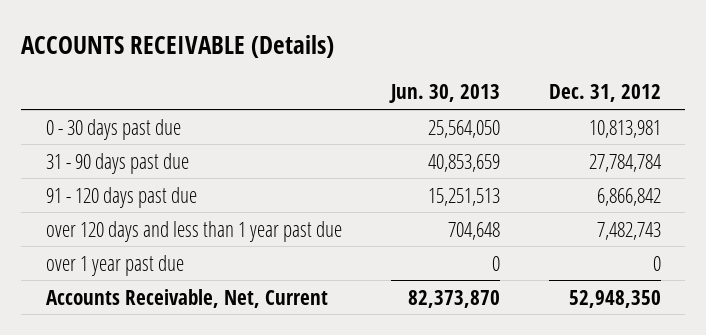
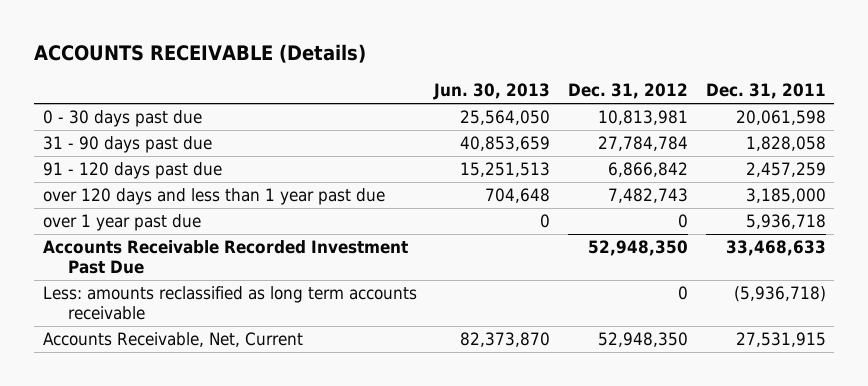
none -> [705,83,826,100] Dec. 31, 2011
none -> [42,240,408,274] Accounts Receivable Recorded Investment Past Due
none -> [42,286,417,320] Less: amounts reclassified as long term accounts receivable

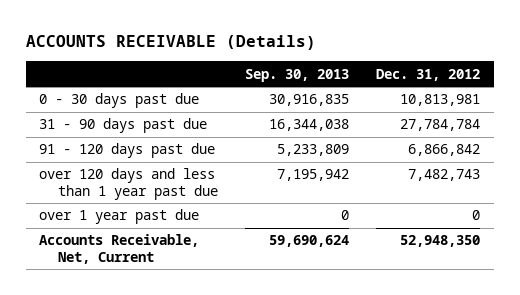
[433,83,551,101] Jun. 30, 2013 -> none
[705,83,826,100] Dec. 31, 2011 -> none
none -> [245,68,350,82] Sep. 30, 2013
[42,240,408,274] Accounts Receivable Recorded Investment Past Due -> none
[42,286,417,320] Less: amounts reclassified as long term accounts receivable -> none

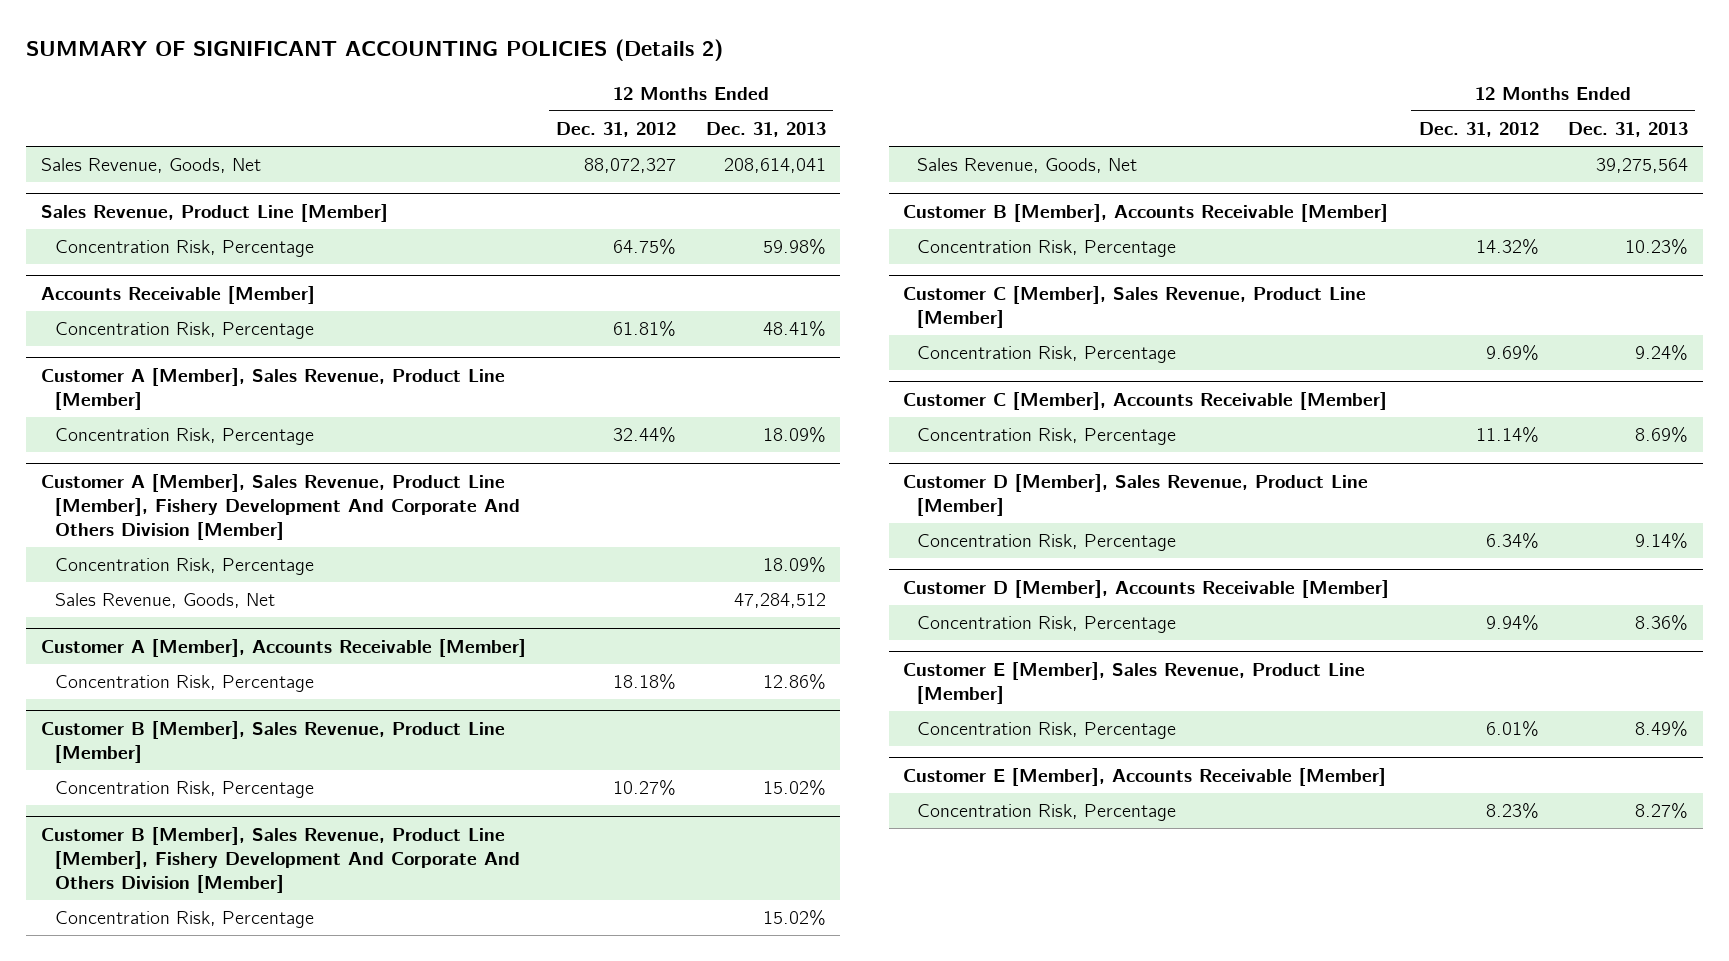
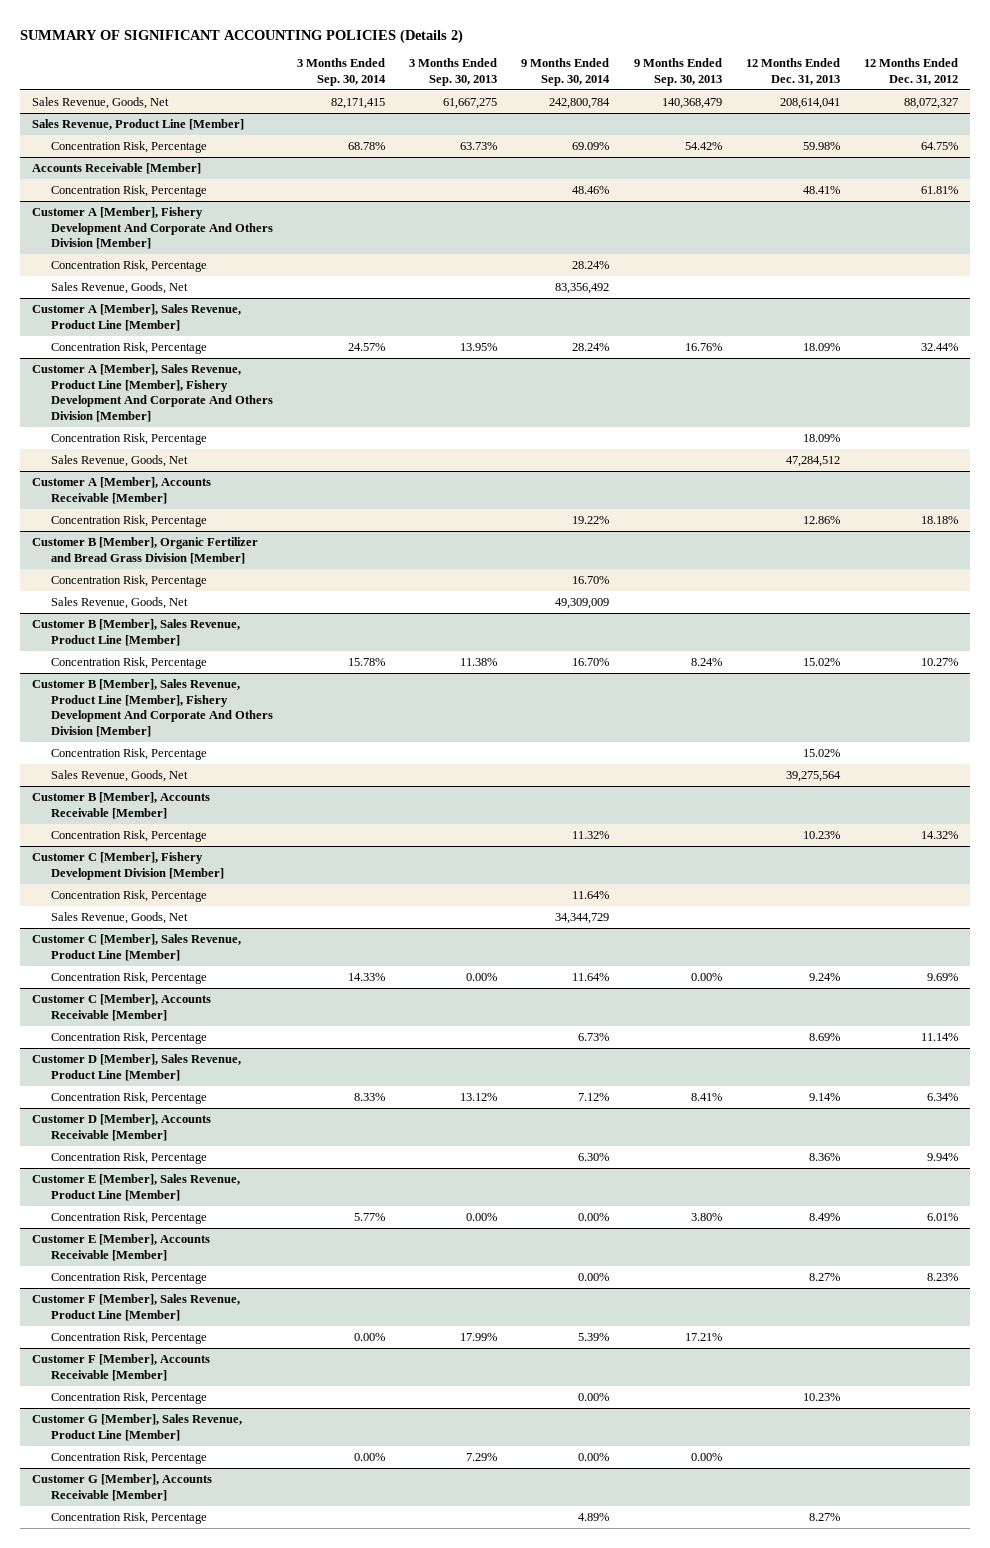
none -> [297,58,387,86] 3 Months Ended Sep. 30, 2014
none -> [409,58,498,86] 3 Months Ended Sep. 30, 2013
none -> [521,58,611,86] 9 Months Ended Sep. 30, 2014
none -> [633,58,722,86] 9 Months Ended Sep. 30, 2013
none -> [32,207,273,250] Customer A [Member], Fishery Development And Corporate And Others Division [Member]
none -> [50,260,207,273] Concentration Risk, Percentage
none -> [50,282,188,295] Sales Revenue, Goods, Net
none -> [32,537,259,564] Customer B [Member], Organic Fertilizer and Bread Grass Division [Member]
none -> [50,575,207,588] Concentration Risk, Percentage
none -> [50,597,188,610] Sales Revenue, Goods, Net
none -> [32,852,224,880] Customer C [Member], Fishery Development Division [Member]
none -> [50,890,207,903] Concentration Risk, Percentage
none -> [50,912,188,925] Sales Revenue, Goods, Net
none -> [32,1294,241,1321] Customer F [Member], Sales Revenue, Product Line [Member]
none -> [50,1332,207,1345] Concentration Risk, Percentage
none -> [32,1354,211,1381] Customer F [Member], Accounts Receivable [Member]
none -> [50,1392,207,1405] Concentration Risk, Percentage
none -> [32,1414,243,1441] Customer G [Member], Sales Revenue, Product Line [Member]
none -> [50,1452,207,1465] Concentration Risk, Percentage
none -> [32,1474,213,1501] Customer G [Member], Accounts Receivable [Member]
none -> [50,1512,207,1525] Concentration Risk, Percentage

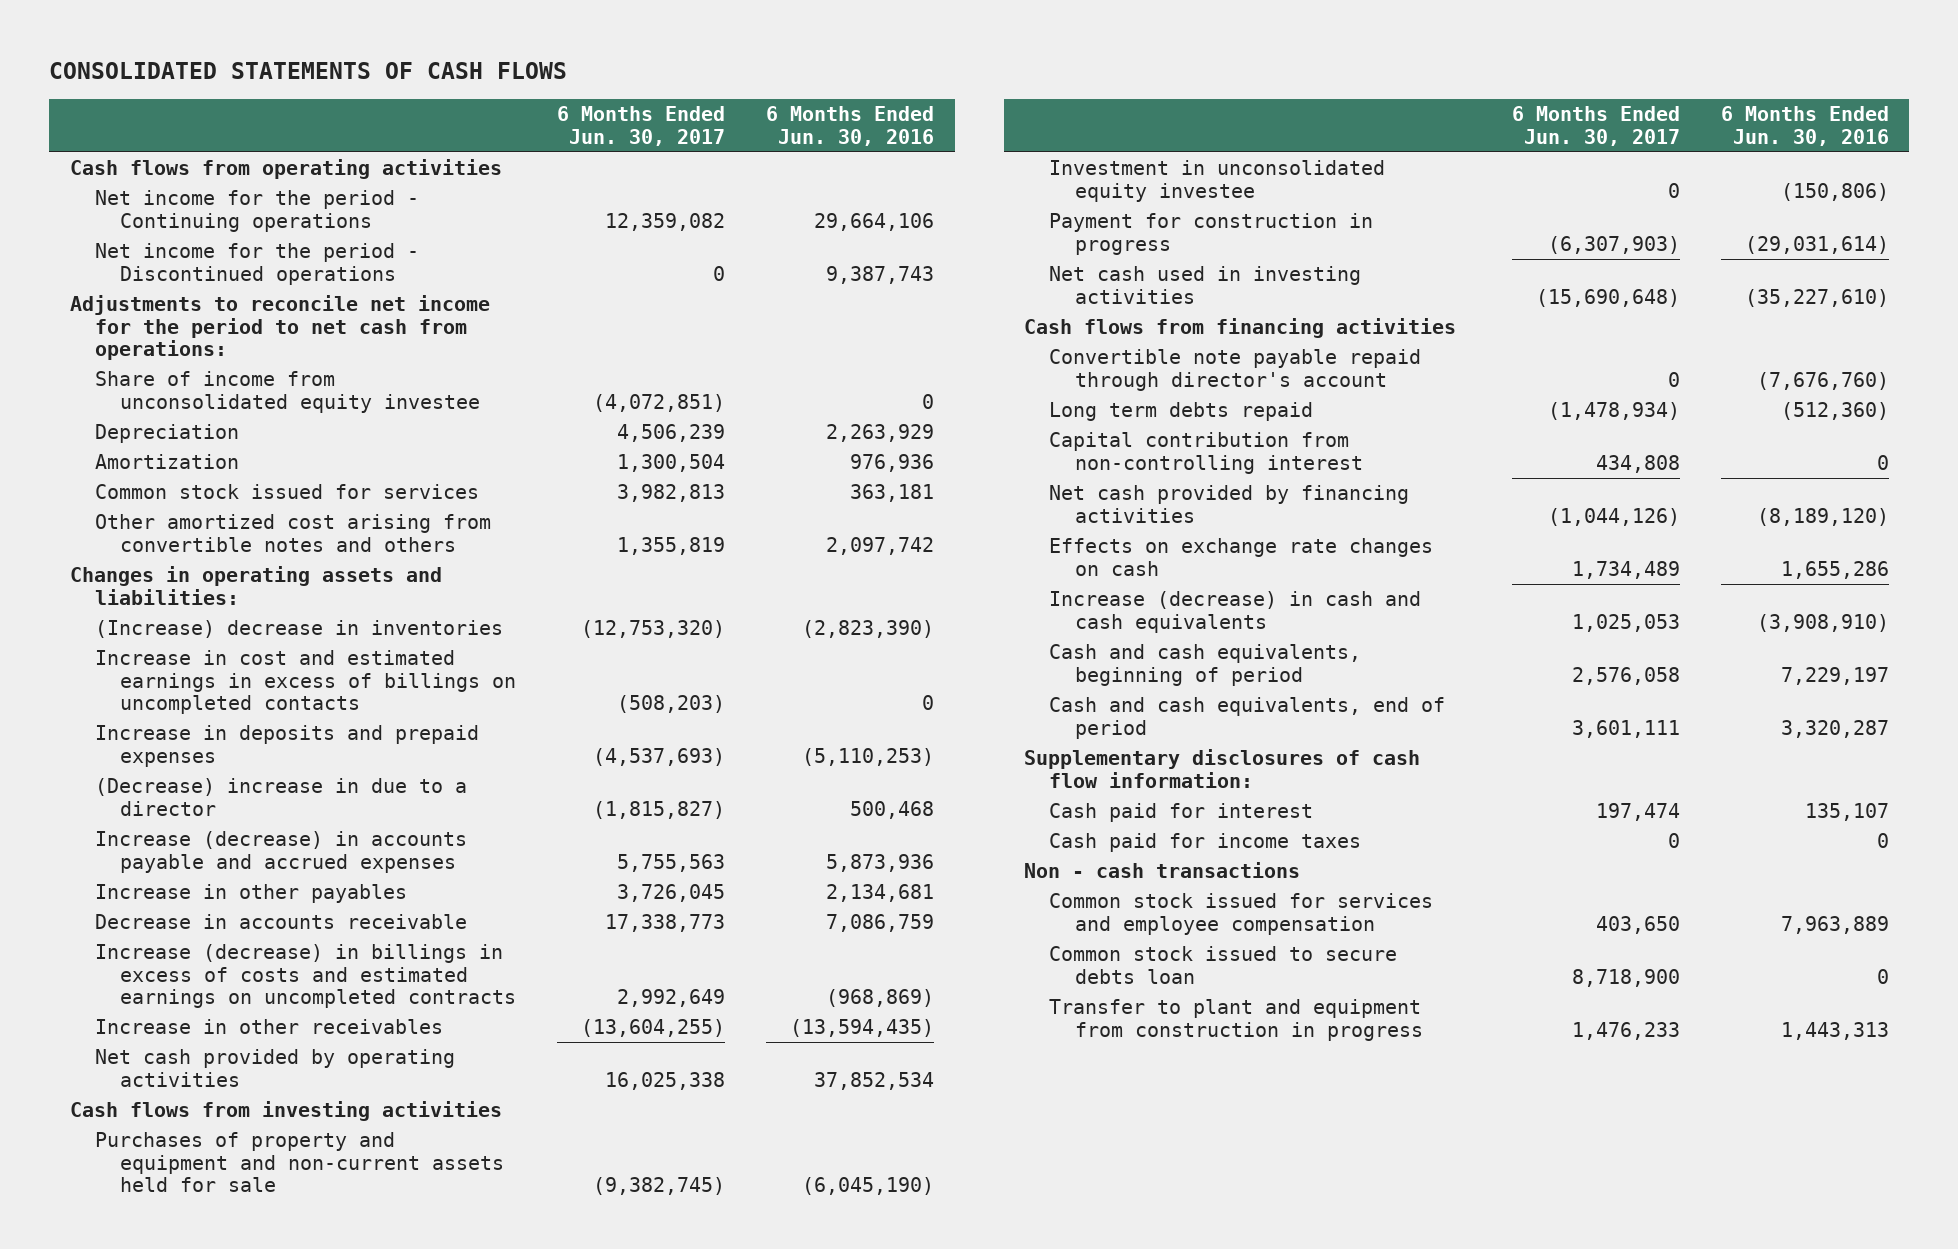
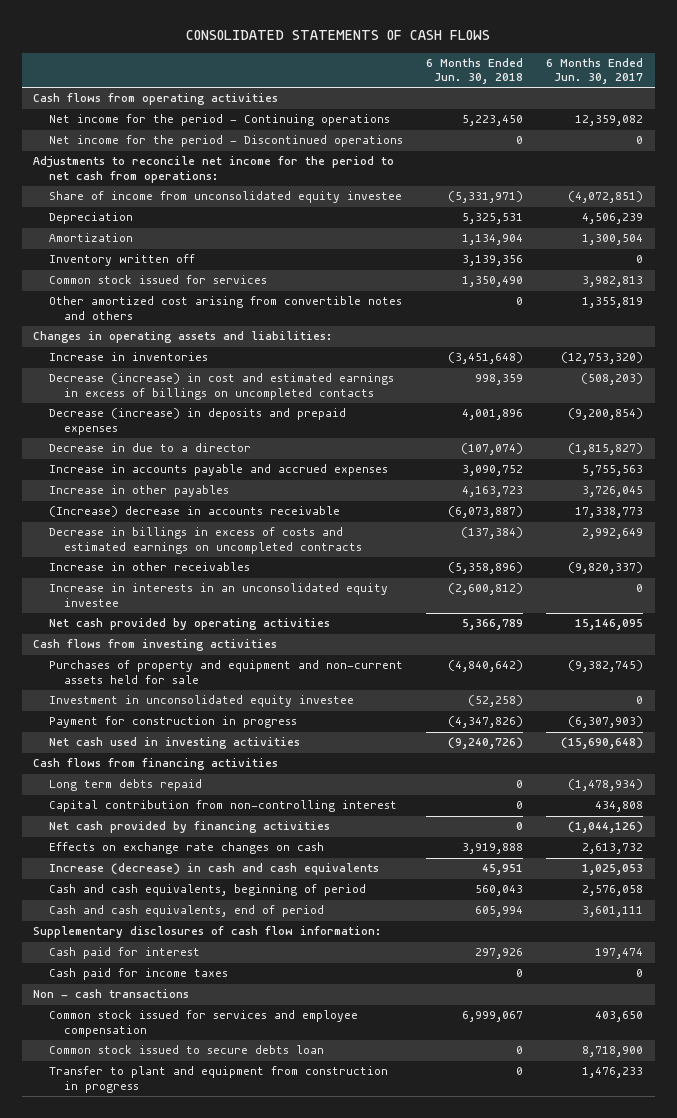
[766,106,935,146] 6 Months Ended Jun. 30, 2016 -> none
none -> [426,58,524,85] 6 Months Ended Jun. 30, 2018
none -> [48,254,195,267] Inventory written off
[95,620,504,639] (Increase) decrease in inventories -> [48,352,208,362] Increase in inventories
[95,650,517,715] Increase in cost and estimated earnings in excess of billings on uncompleted contacts -> [48,373,394,400] Decrease (increase) in cost and estimated earnings in excess of billings on uncompleted contacts
[95,725,480,767] Increase in deposits and prepaid expenses -> [48,408,346,435] Decrease (increase) in deposits and prepaid expenses
[593,747,726,766] (4,537,693) -> [568,408,644,421] (9,200,854)
[95,778,468,816] (Decrease) increase in due to a director -> [48,443,251,453] Decrease in due to a director
[95,831,468,873] Increase (decrease) in accounts payable and accrued expenses -> [48,464,388,477] Increase in accounts payable and accrued expenses
[95,914,468,930] Decrease in accounts receivable -> [48,506,340,518] (Increase) decrease in accounts receivable
[95,944,517,1009] Increase (decrease) in billings in excess of costs and estimated earnings on uncompleted contracts -> [48,527,363,554] Decrease in billings in excess of costs and estimated earnings on uncompleted contracts
[581,1019,726,1038] (13,604,255) -> [568,562,644,575] (9,820,337)
none -> [48,583,388,607] Increase in interests in an unconsolidated equity investee
[605,1071,726,1090] 16,025,338 -> [575,619,644,631] 15,146,095
[1049,349,1422,391] Convertible note payable repaid through director's account -> none
[1571,560,1680,579] 1,734,489 -> [582,843,644,855] 2,613,732

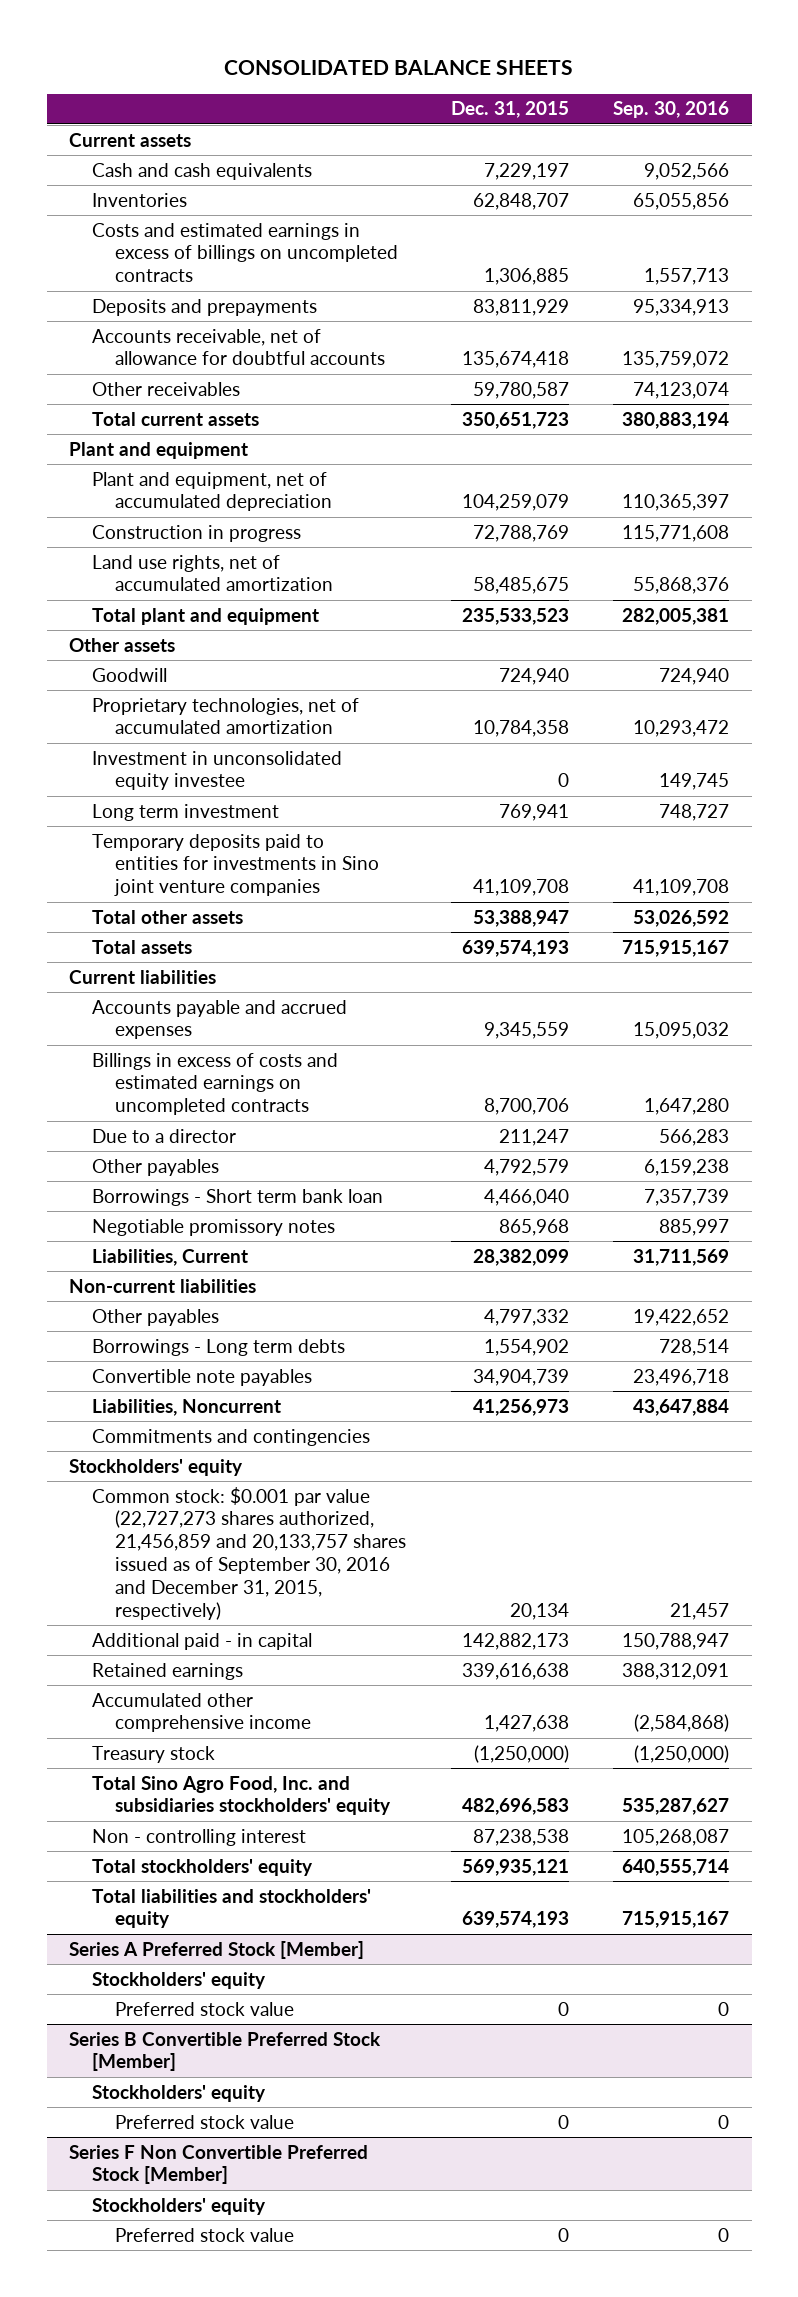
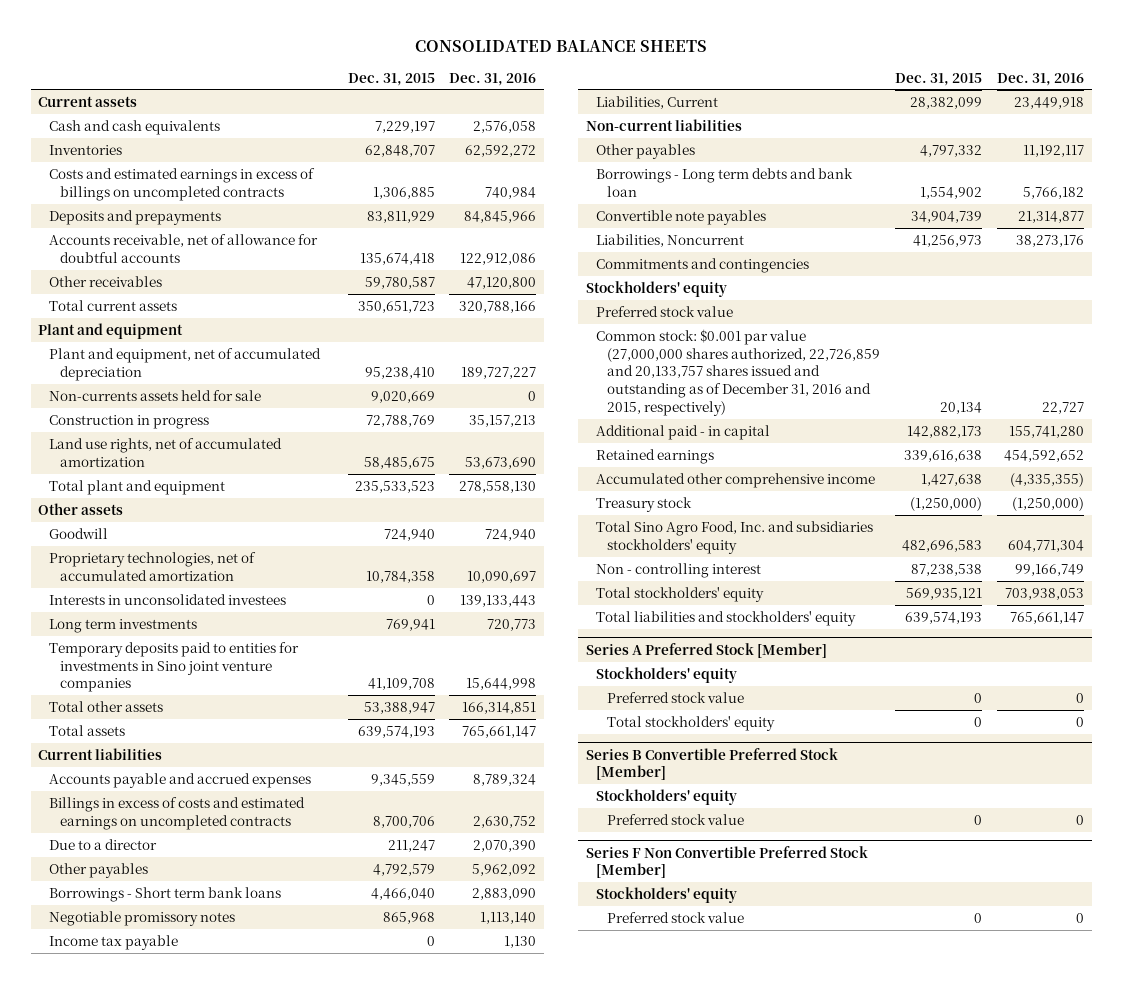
[613,101,730,119] Sep. 30, 2016 -> none
none -> [449,72,537,86] Dec. 31, 2016
[461,494,569,512] 104,259,079 -> [364,366,435,379] 95,238,410
none -> [48,389,261,401] Non-currents assets held for sale
[92,750,343,791] Investment in unconsolidated equity investee -> [48,593,286,605] Interests in unconsolidated investees
[92,803,280,821] Long term investment -> [48,618,197,633] Long term investments
[92,1188,384,1206] Borrowings - Short term bank loan -> [48,886,281,902] Borrowings - Short term bank loans
none -> [48,934,178,950] Income tax payable
[92,1338,346,1356] Borrowings - Long term debts -> [596,167,854,197] Borrowings - Long term debts and bank loan
none -> [596,305,734,317] Preferred stock value
[92,1486,407,1620] Common stock: $0.001 par value (22,727,273 shares authorized, 21,456,859 and 20,133,757 shares issued as of September 30, 2016 and December 31, 2015, respectively) -> [596,328,881,416] Common stock: $0.001 par value (27,000,000 shares authorized, 22,726,859 and 20,133,757 shares issued and outstanding as of December 31, 2016 and 2015, respectively)
none -> [607,715,776,731] Total stockholders' equity

